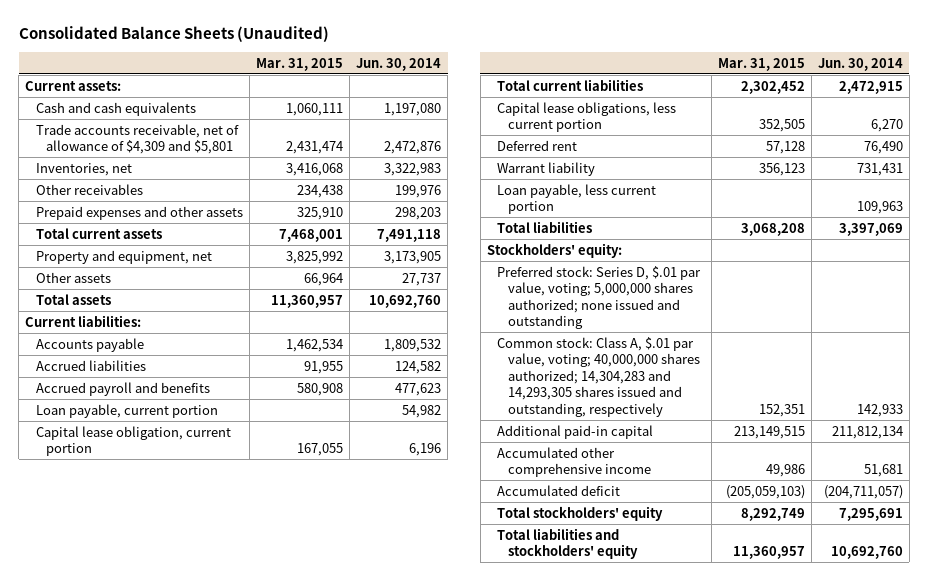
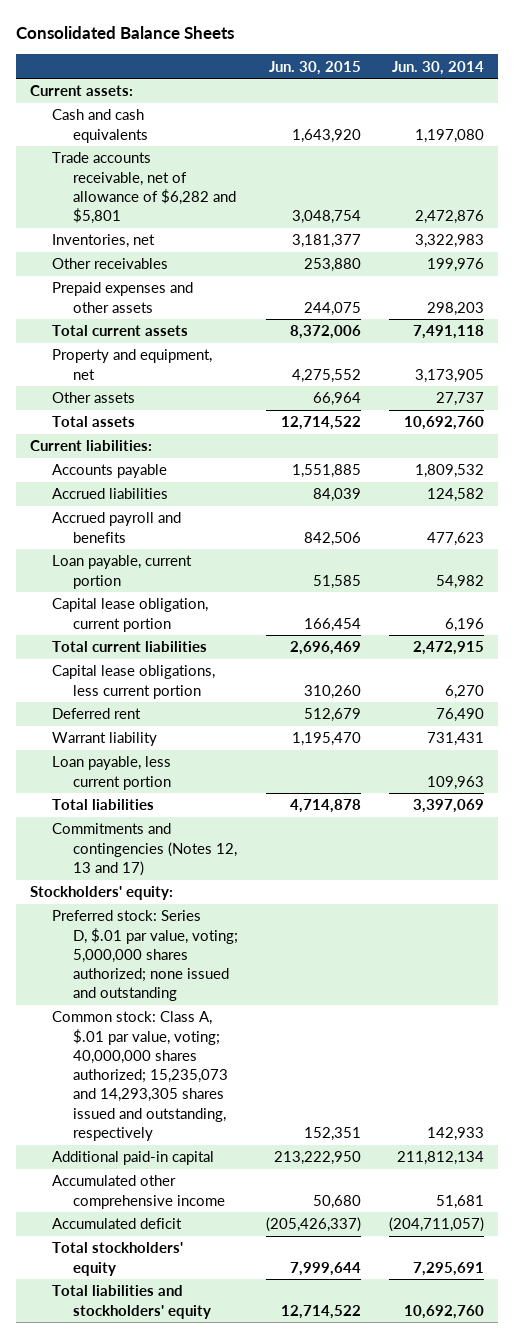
[18,26,329,43] Consolidated Balance Sheets (Unaudited) -> [15,26,234,40] Consolidated Balance Sheets
[255,57,343,71] Mar. 31, 2015 -> none
none -> [269,60,362,75] Jun. 30, 2015
[35,123,239,155] Trade accounts receivable, net of allowance of $4,309 and $5,801 -> [51,152,237,225] Trade accounts receivable, net of allowance of $6,282 and $5,801
none -> [51,823,238,876] Commitments and contingencies (Notes 12, 13 and 17)
[497,336,700,417] Common stock: Class A, $.01 par value, voting; 40,000,000 shares authorized; 14,304,283 and 14,293,305 shares issued and outstanding, respectively -> [51,1011,229,1141] Common stock: Class A, $.01 par value, voting; 40,000,000 shares authorized; 15,235,073 and 14,293,305 shares issued and outstanding, respectively

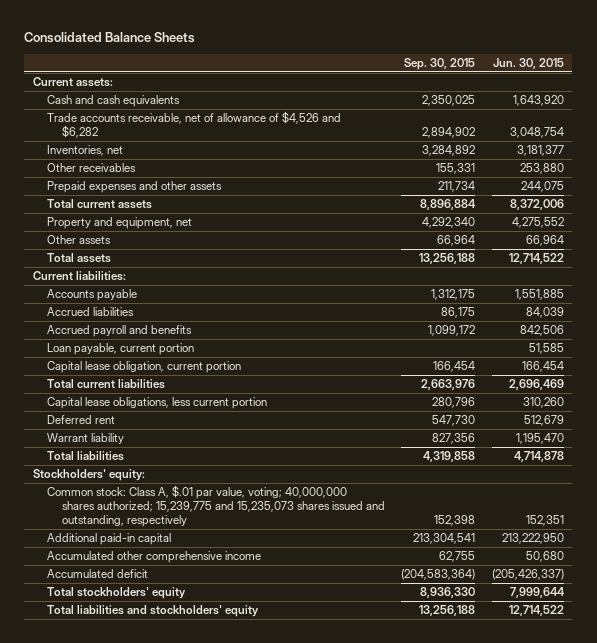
[391,60,484,75] Jun. 30, 2014 -> none
none -> [404,57,476,70] Sep. 30, 2015
[51,152,237,225] Trade accounts receivable, net of allowance of $6,282 and $5,801 -> [47,111,342,139] Trade accounts receivable, net of allowance of $4,526 and $6,282
[51,756,172,790] Loan payable, less current portion -> none
[51,823,238,876] Commitments and contingencies (Notes 12, 13 and 17) -> none
[51,910,239,1002] Preferred stock: Series D, $.01 par value, voting; 5,000,000 shares authorized; none issued and outstanding -> none
[51,1011,229,1141] Common stock: Class A, $.01 par value, voting; 40,000,000 shares authorized; 15,235,073 and 14,293,305 shares issued and outstanding, respectively -> [47,485,385,528] Common stock: Class A, $.01 par value, voting; 40,000,000 shares authorized; 15,239,775 and 15,235,073 shares issued and outstanding, respectively

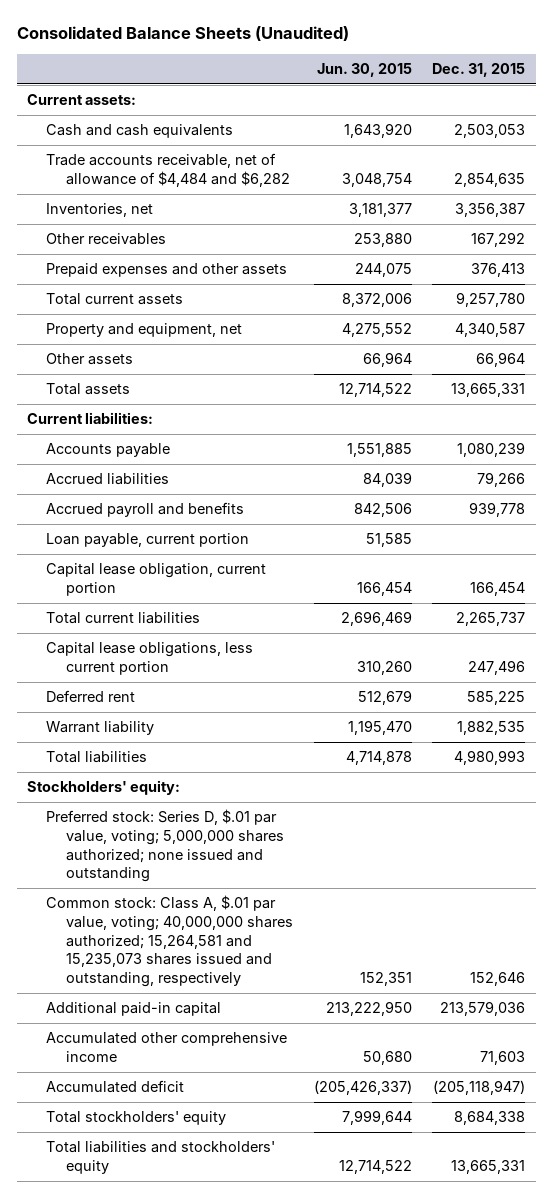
[24,32,196,44] Consolidated Balance Sheets -> [16,26,349,42] Consolidated Balance Sheets (Unaudited)
[404,57,476,70] Sep. 30, 2015 -> none
none -> [432,62,526,77] Dec. 31, 2015
[47,111,342,139] Trade accounts receivable, net of allowance of $4,526 and $6,282 -> [46,153,290,187] Trade accounts receivable, net of allowance of $4,484 and $6,282
none -> [46,809,284,883] Preferred stock: Series D, $.01 par value, voting; 5,000,000 shares authorized; none issued and outstanding
[47,485,385,528] Common stock: Class A, $.01 par value, voting; 40,000,000 shares authorized; 15,239,775 and 15,235,073 shares issued and outstanding, respectively -> [46,895,293,987] Common stock: Class A, $.01 par value, voting; 40,000,000 shares authorized; 15,264,581 and 15,235,073 shares issued and outstanding, respectively

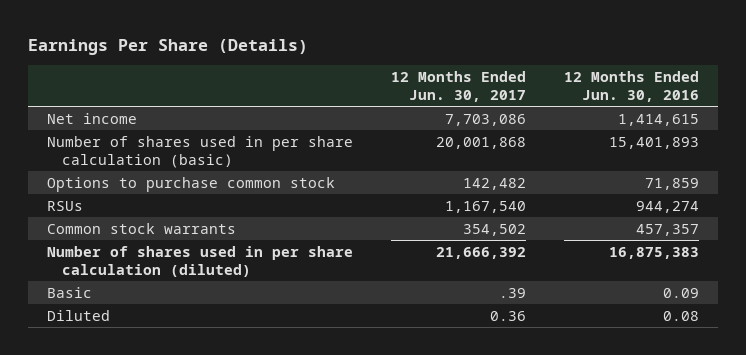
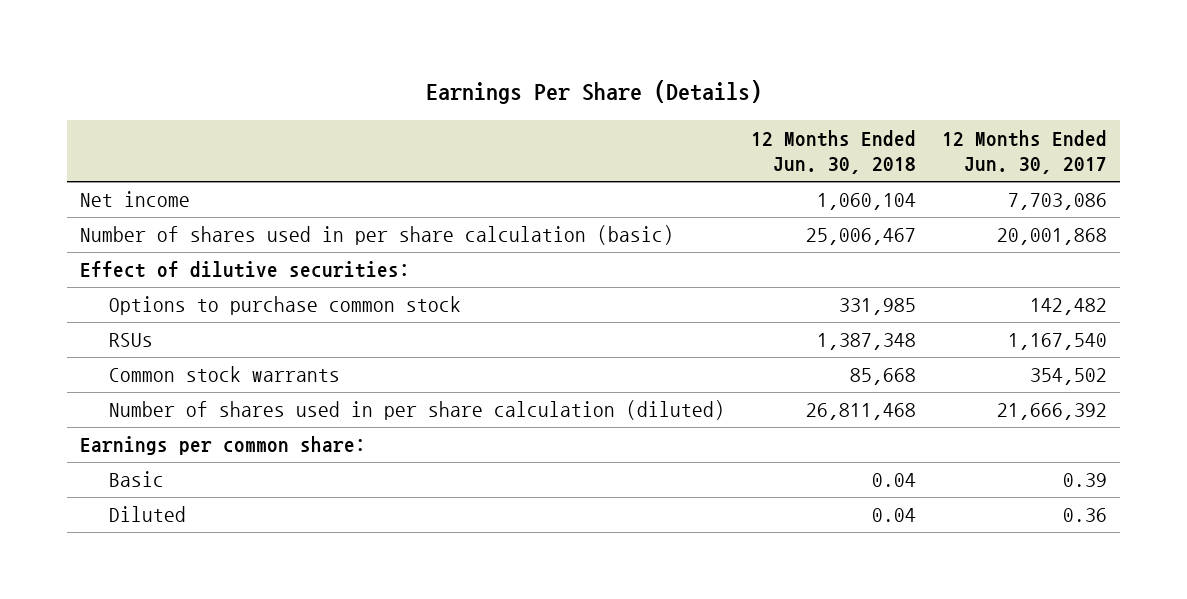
[563,71,699,102] 12 Months Ended Jun. 30, 2016 -> none
none -> [751,129,917,175] 12 Months Ended Jun. 30, 2018
none -> [80,261,411,279] Effect of dilutive securities:
none -> [80,436,367,456] Earnings per common share:
[498,287,526,298] .39 -> [1063,473,1108,488] 0.39

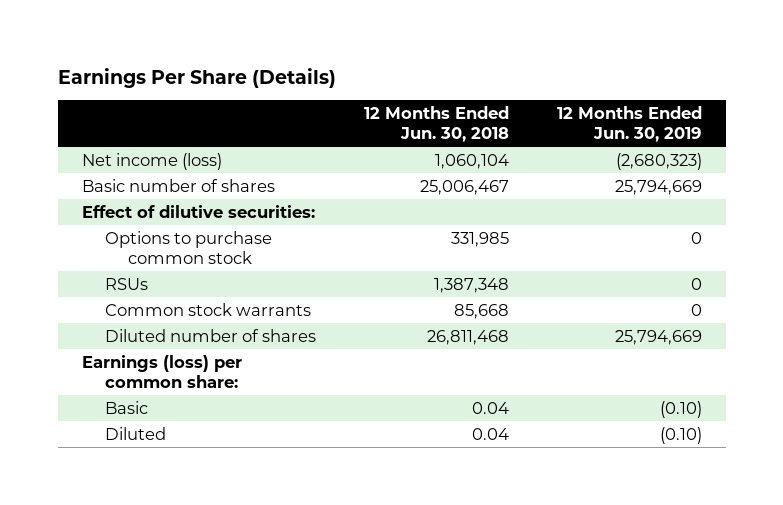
[942,129,1108,175] 12 Months Ended Jun. 30, 2017 -> none
none -> [556,106,702,142] 12 Months Ended Jun. 30, 2019
[80,191,191,208] Net income -> [81,152,222,170] Net income (loss)
[80,225,675,246] Number of shares used in per share calculation (basic) -> [81,178,275,192] Basic number of shares
[109,400,726,421] Number of shares used in per share calculation (diluted) -> [104,328,316,342] Diluted number of shares
[80,436,367,456] Earnings per common share: -> [81,354,242,388] Earnings (loss) per common share:

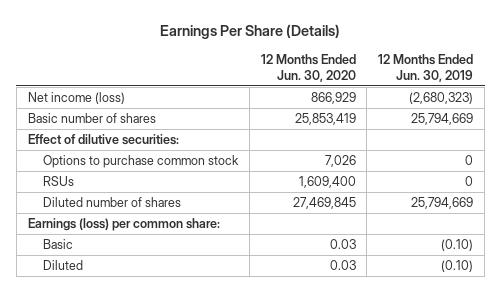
[363,106,509,142] 12 Months Ended Jun. 30, 2018 -> none
none -> [260,53,356,82] 12 Months Ended Jun. 30, 2020
[104,302,311,316] Common stock warrants -> none

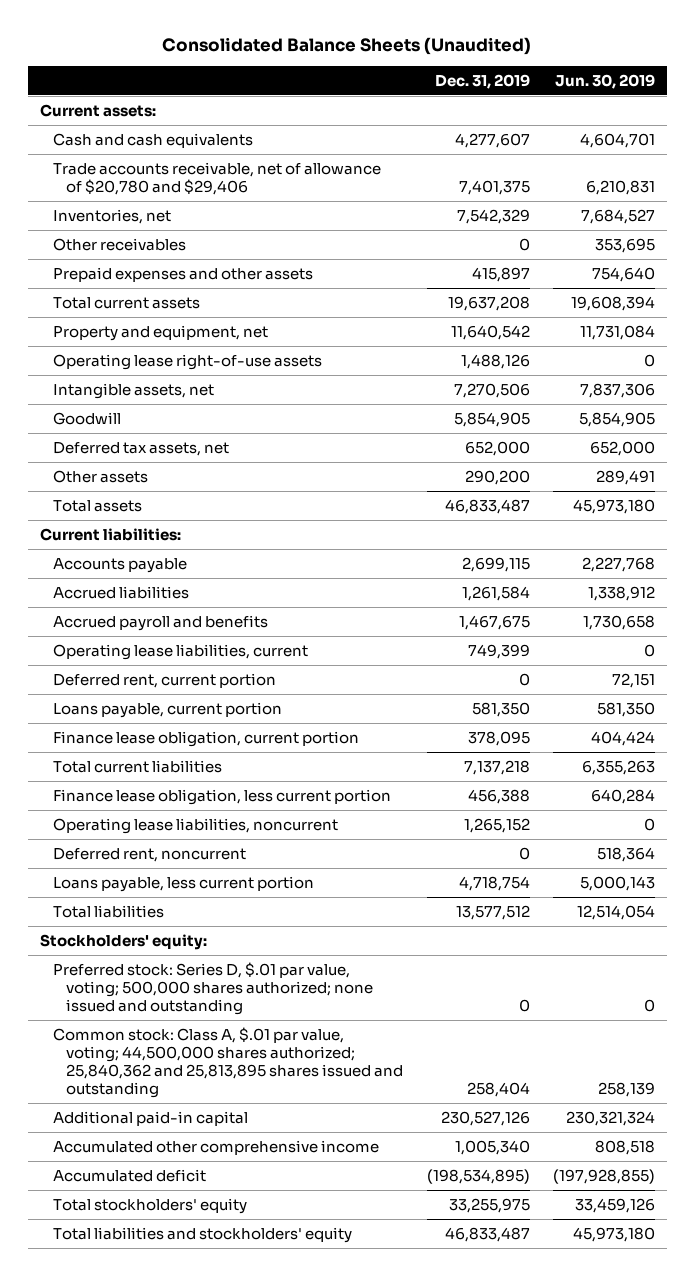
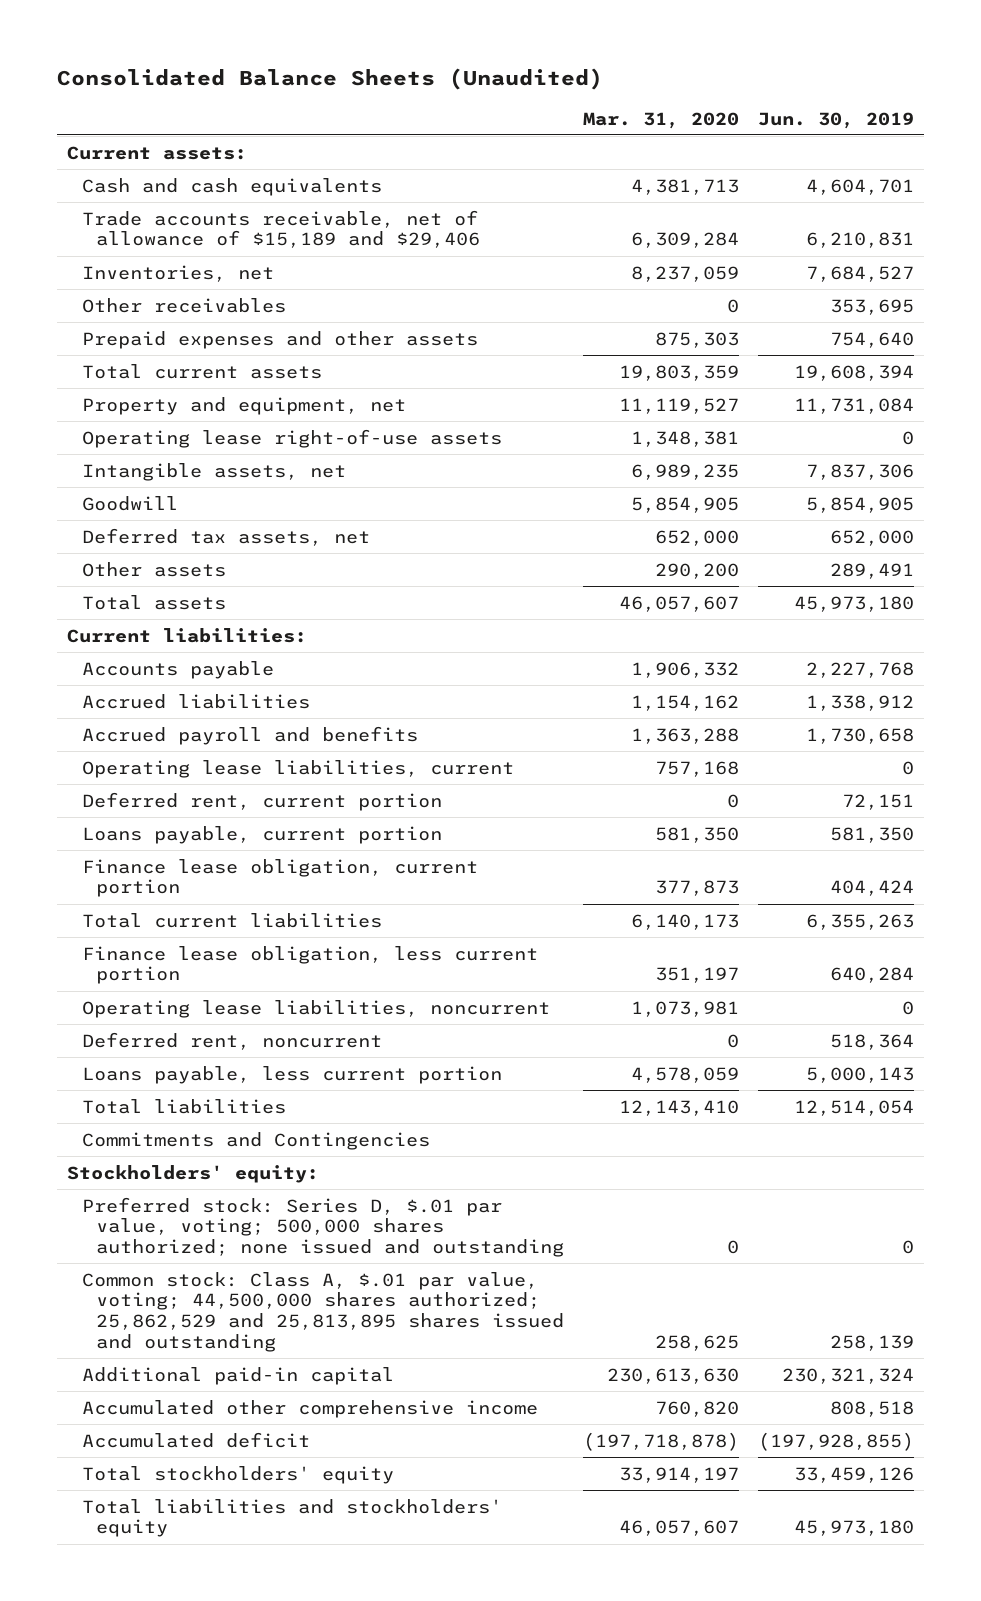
[434,73,530,89] Dec. 31, 2019 -> none
none -> [583,111,740,129] Mar. 31, 2020
[52,161,381,195] Trade accounts receivable, net of allowance of $20,780 and $29,406 -> [81,209,481,249] Trade accounts receivable, net of allowance of $15,189 and $29,406
none -> [81,1131,430,1150] Commitments and Contingencies
[52,1026,404,1098] Common stock: Class A, $.01 par value, voting; 44,500,000 shares authorized; 25,840,362 and 25,813,895 shares issued and outstanding -> [81,1271,565,1352] Common stock: Class A, $.01 par value, voting; 44,500,000 shares authorized; 25,862,529 and 25,813,895 shares issued and outstanding

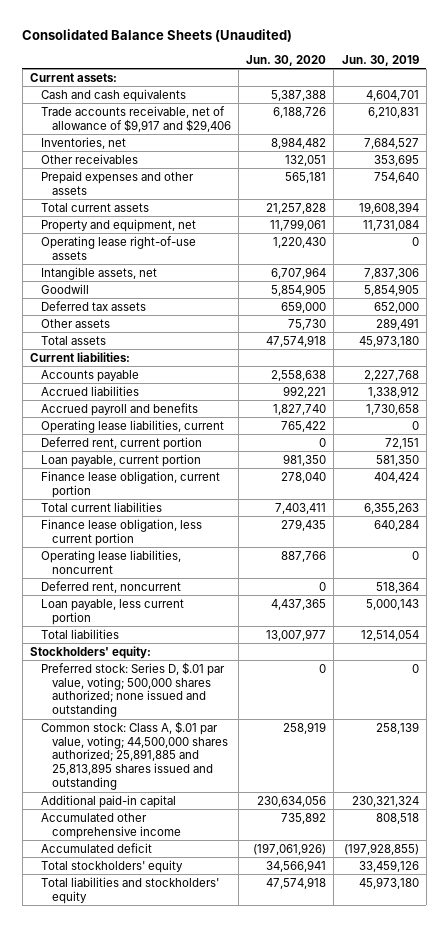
[583,111,740,129] Mar. 31, 2020 -> none
none -> [246,54,327,66] Jun. 30, 2020
[81,209,481,249] Trade accounts receivable, net of allowance of $15,189 and $29,406 -> [41,105,232,132] Trade accounts receivable, net of allowance of $9,917 and $29,406
[81,527,370,546] Deferred tax assets, net -> [41,300,147,311] Deferred tax assets
[81,825,442,844] Loans payable, current portion -> [41,453,202,467] Loan payable, current portion
[81,1065,502,1084] Loans payable, less current portion -> [41,598,185,625] Loan payable, less current portion
[81,1131,430,1150] Commitments and Contingencies -> none
[81,1271,565,1352] Common stock: Class A, $.01 par value, voting; 44,500,000 shares authorized; 25,862,529 and 25,813,895 shares issued and outstanding -> [41,720,229,791] Common stock: Class A, $.01 par value, voting; 44,500,000 shares authorized; 25,891,885 and 25,813,895 shares issued and outstanding

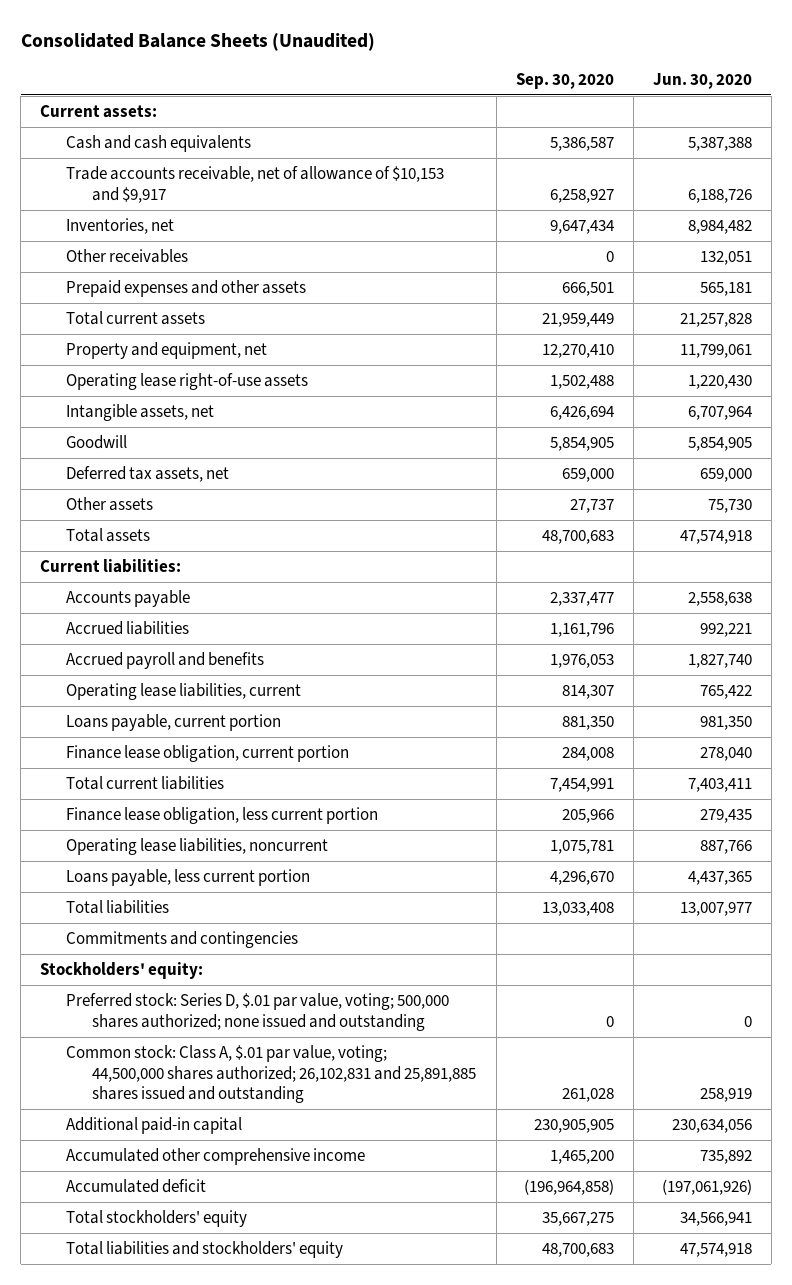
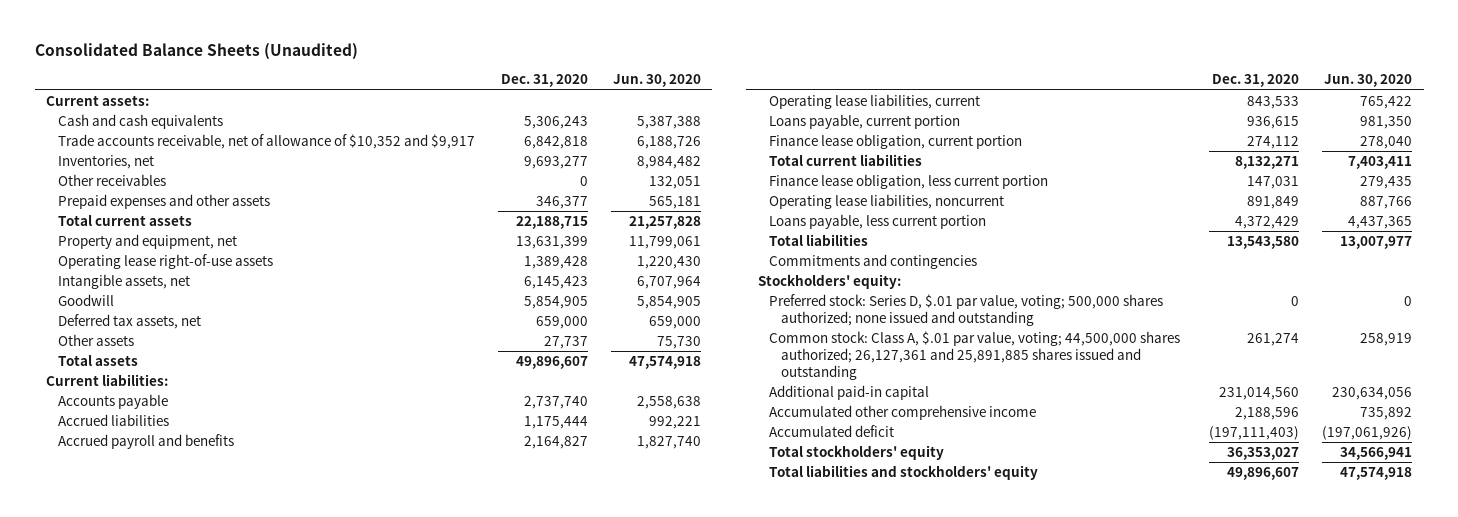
[515,72,614,89] Sep. 30, 2020 -> none
none -> [500,74,588,88] Dec. 31, 2020
[66,166,445,203] Trade accounts receivable, net of allowance of $10,153 and $9,917 -> [57,134,475,150] Trade accounts receivable, net of allowance of $10,352 and $9,917
[66,1045,477,1104] Common stock: Class A, $.01 par value, voting; 44,500,000 shares authorized; 26,102,831 and 25,891,885 shares issued and outstanding -> [769,331,1181,381] Common stock: Class A, $.01 par value, voting; 44,500,000 shares authorized; 26,127,361 and 25,891,885 shares issued and outstanding

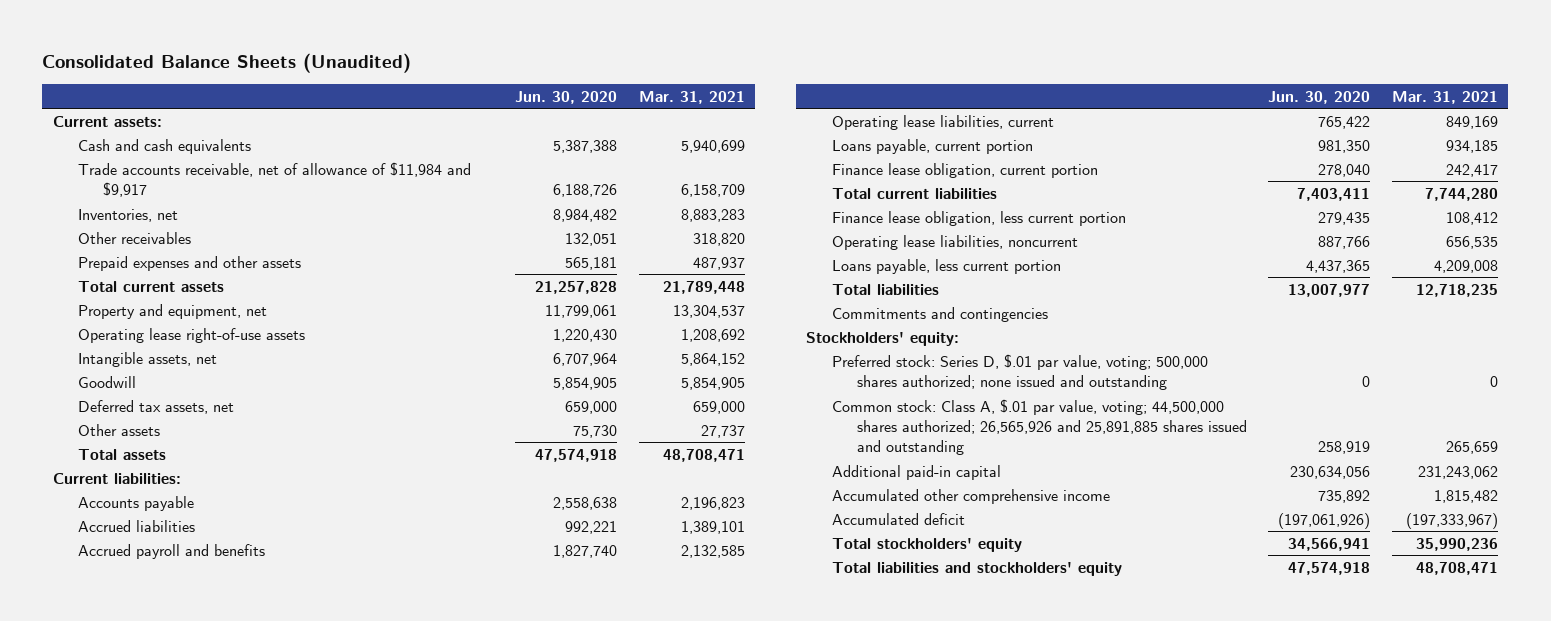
[500,74,588,88] Dec. 31, 2020 -> none
none -> [638,90,745,104] Mar. 31, 2021
[57,134,475,150] Trade accounts receivable, net of allowance of $10,352 and $9,917 -> [78,161,472,197] Trade accounts receivable, net of allowance of $11,984 and $9,917
[769,331,1181,381] Common stock: Class A, $.01 par value, voting; 44,500,000 shares authorized; 26,127,361 and 25,891,885 shares issued and outstanding -> [831,398,1247,456] Common stock: Class A, $.01 par value, voting; 44,500,000 shares authorized; 26,565,926 and 25,891,885 shares issued and outstanding

